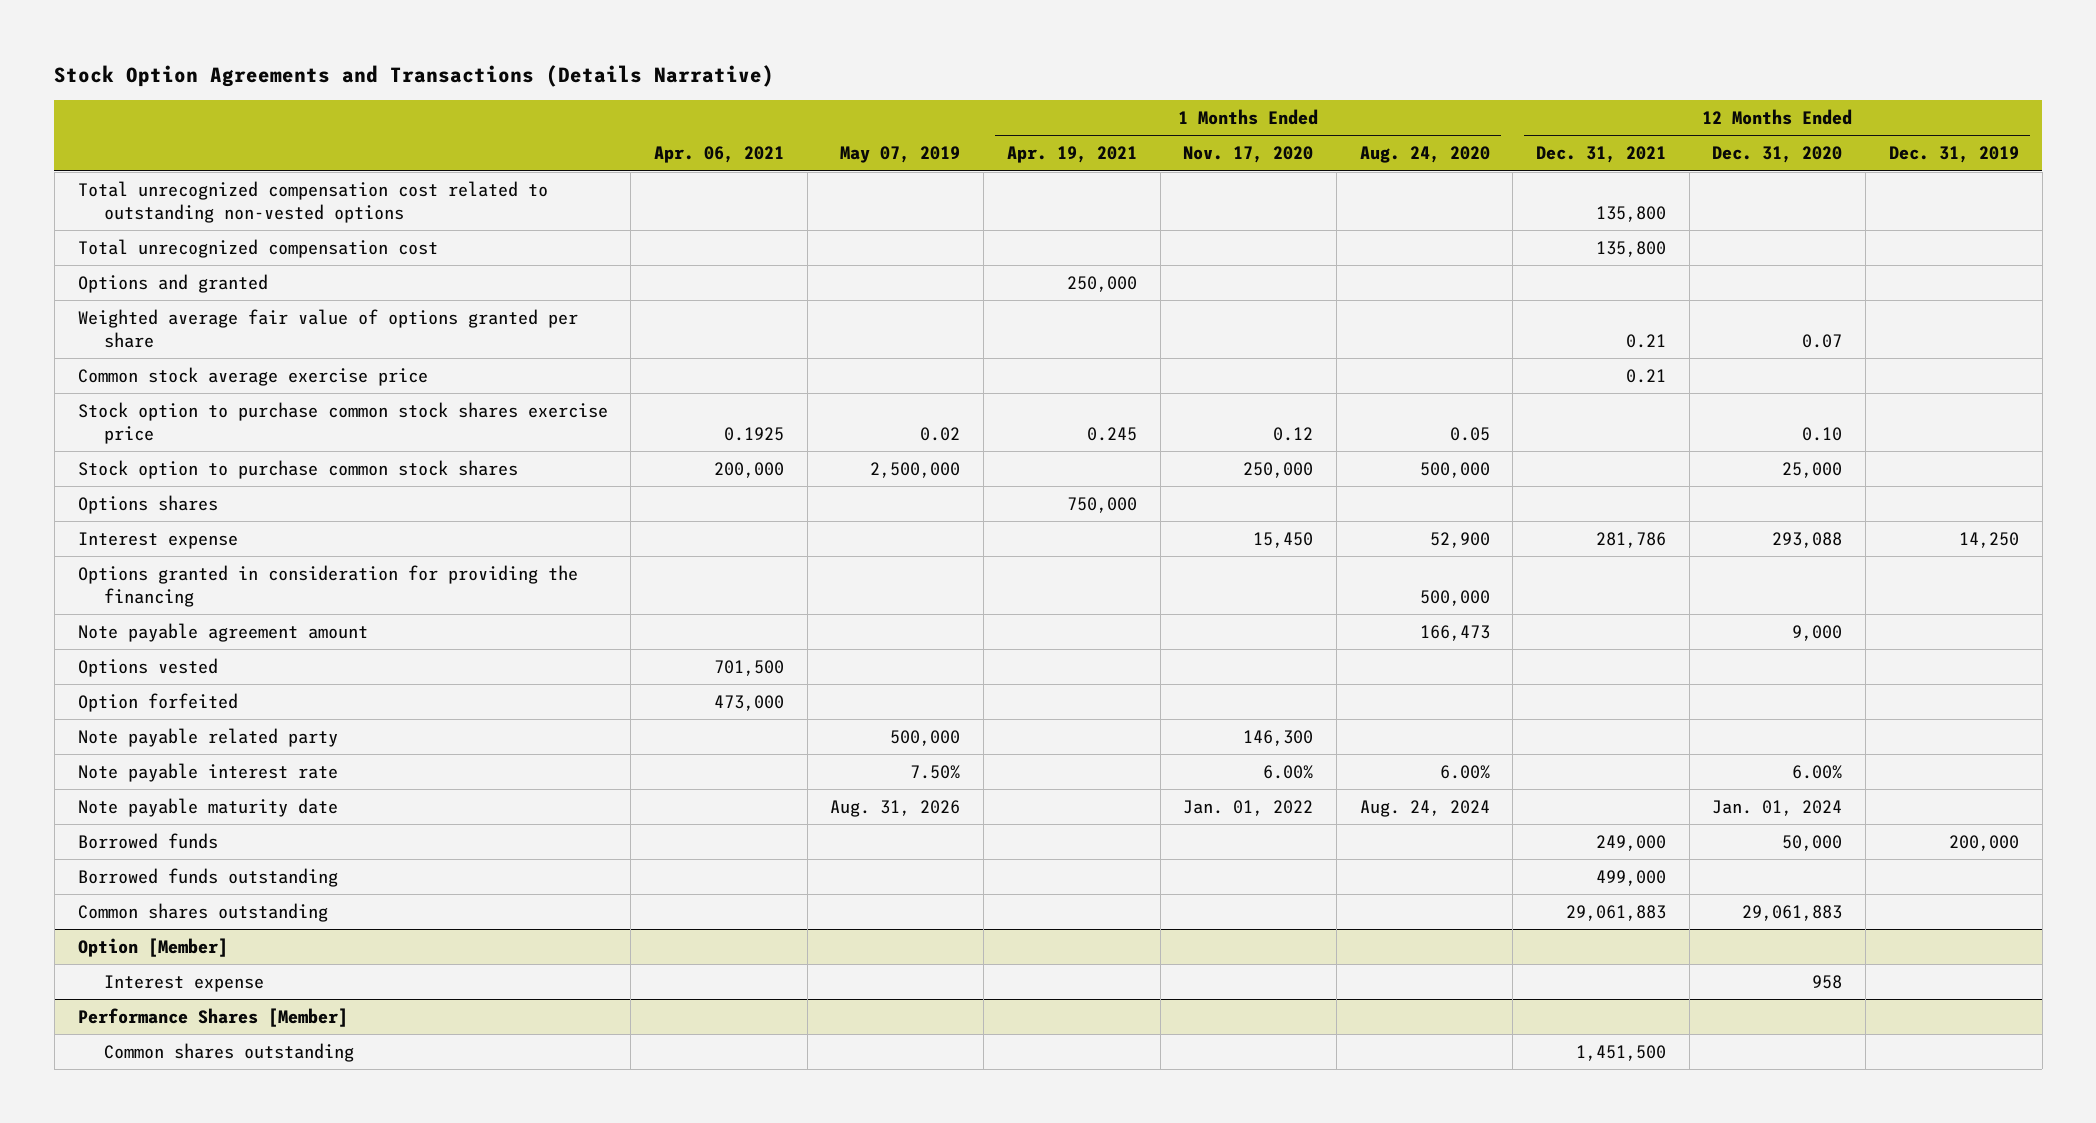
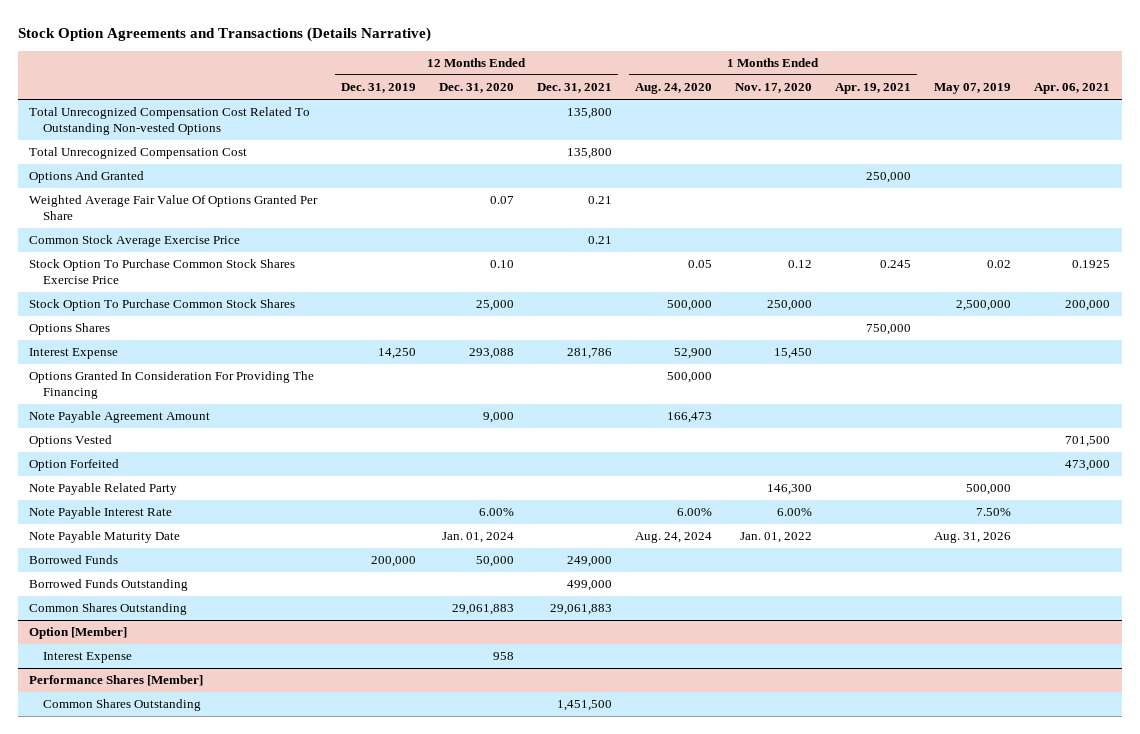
[77,180,548,223] Total unrecognized compensation cost related to outstanding non-vested options -> [29,107,311,136] Total Unrecognized Compensation Cost Related To Outstanding Non-vested Options
[77,238,438,258] Total unrecognized compensation cost -> [29,147,248,160] Total Unrecognized Compensation Cost
[77,273,268,293] Options and granted -> [29,171,145,184] Options And Granted
[77,308,578,348] Weighted average fair value of options granted per share -> [29,195,319,221] Weighted Average Fair Value Of Options Granted Per Share
[77,366,428,386] Common stock average exercise price -> [29,235,241,248] Common Stock Average Exercise Price
[77,401,608,444] Stock option to purchase common stock shares exercise price -> [29,259,296,285] Stock Option To Purchase Common Stock Shares Exercise Price
[77,459,518,479] Stock option to purchase common stock shares -> [29,299,296,312] Stock Option To Purchase Common Stock Shares
[77,494,218,514] Options shares -> [29,323,111,336] Options Shares
[77,531,238,549] Interest expense -> [29,348,119,360] Interest Expense
[77,564,578,607] Options granted in consideration for providing the financing -> [29,371,315,400] Options Granted In Consideration For Providing The Financing
[77,622,368,642] Note payable agreement amount -> [29,411,211,424] Note Payable Agreement Amount
[77,657,218,677] Options vested -> [29,435,113,448] Options Vested
[77,692,238,712] Option forfeited -> [29,459,120,472] Option Forfeited
[77,727,338,747] Note payable related party -> [29,483,178,496] Note Payable Related Party
[77,762,338,782] Note payable interest rate -> [29,507,173,520] Note Payable Interest Rate
[77,797,338,817] Note payable maturity date -> [29,531,181,544] Note Payable Maturity Date
[77,832,218,849] Borrowed funds -> [29,555,119,565] Borrowed Funds
[77,867,338,887] Borrowed funds outstanding -> [29,579,189,592] Borrowed Funds Outstanding
[77,902,328,922] Common shares outstanding -> [29,603,188,616] Common Shares Outstanding
[103,974,264,992] Interest expense -> [42,652,132,664] Interest Expense
[103,1042,354,1062] Common shares outstanding -> [42,699,201,712] Common Shares Outstanding

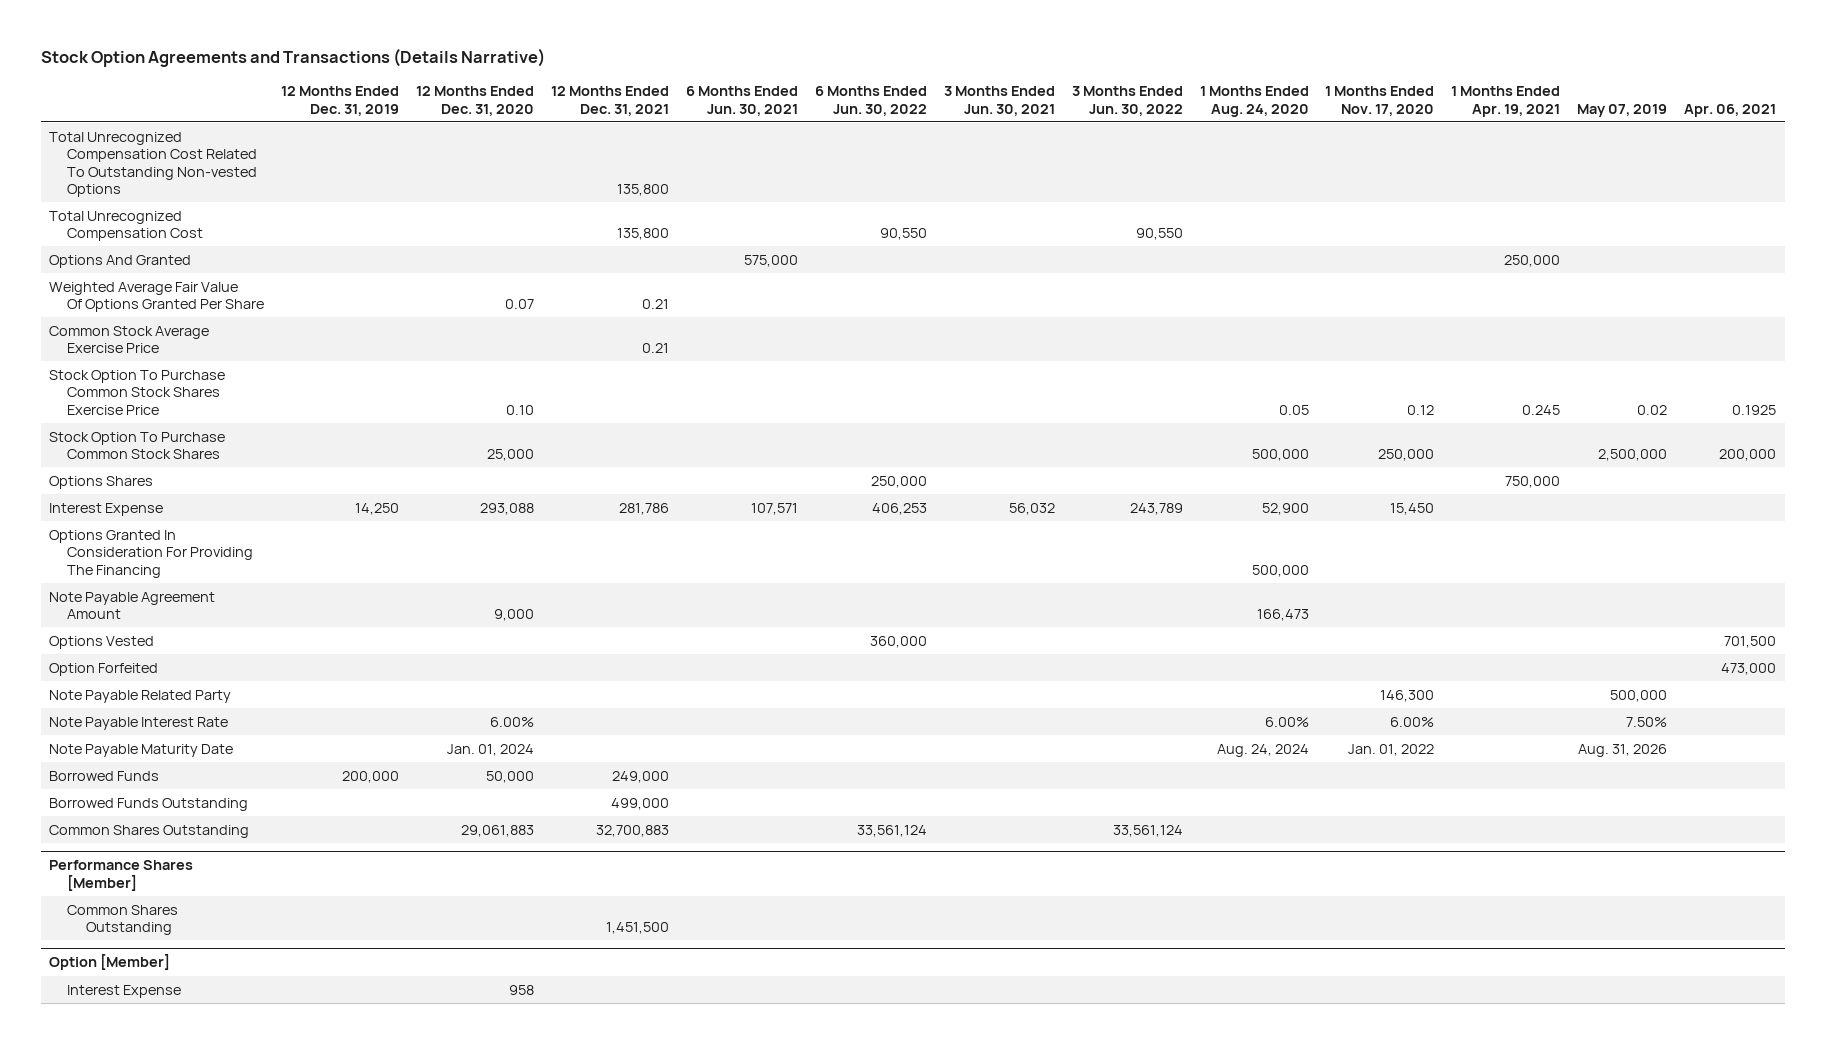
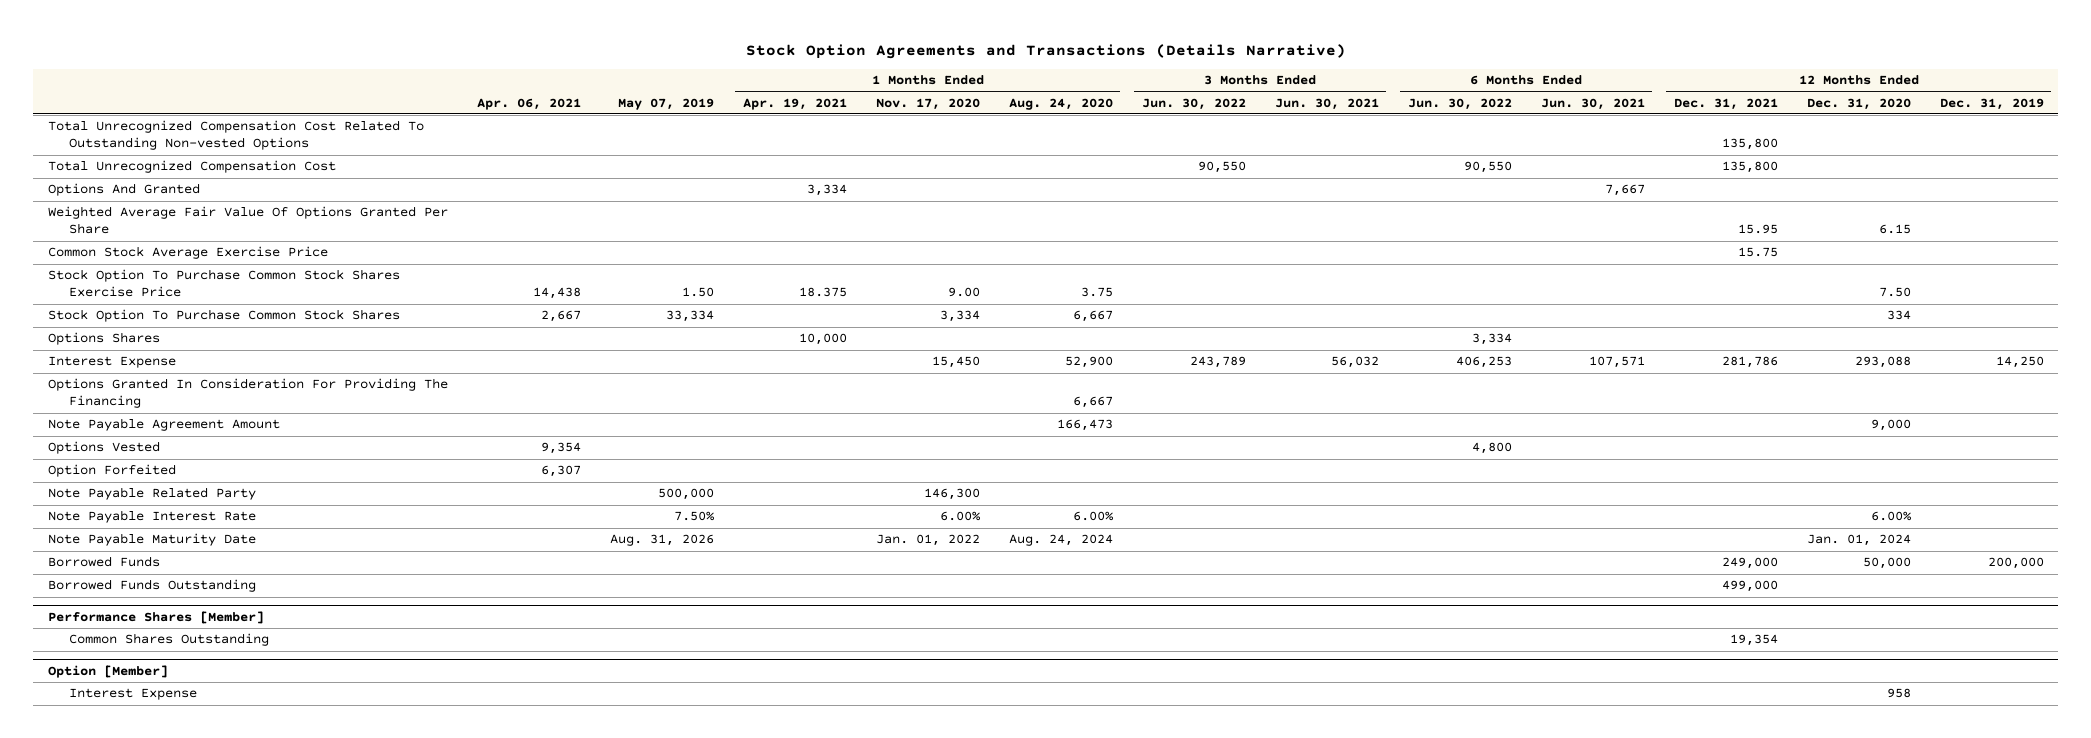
[744,254,799,267] 575,000 -> [1604,184,1645,197] 7,667
[1504,254,1561,267] 250,000 -> [806,184,847,197] 3,334
[505,299,535,310] 0.07 -> [1878,224,1911,235] 6.15
[642,299,670,310] 0.21 -> [1737,224,1778,235] 15.95
[642,343,670,354] 0.21 -> [1737,247,1778,258] 15.75
[506,404,535,415] 0.10 -> [1878,287,1911,298] 7.50
[1278,404,1309,415] 0.05 -> [1080,287,1113,298] 3.75
[1407,404,1435,415] 0.12 -> [947,287,980,298] 9.00
[1522,404,1561,415] 0.245 -> [798,287,847,298] 18.375
[1637,404,1668,415] 0.02 -> [681,287,714,298] 1.50
[1732,404,1777,415] 0.1925 -> [532,287,581,300] 14,438
[487,449,535,462] 25,000 -> [1886,310,1911,321] 334
[1251,449,1309,462] 500,000 -> [1072,310,1113,323] 6,667
[1378,449,1435,462] 250,000 -> [939,310,980,323] 3,334
[1598,449,1668,462] 2,500,000 -> [665,310,714,323] 33,334
[1719,449,1777,462] 200,000 -> [540,310,581,323] 2,667
[870,475,927,488] 250,000 -> [1471,333,1512,346] 3,334
[1505,475,1561,488] 750,000 -> [798,333,847,346] 10,000
[1251,564,1309,577] 500,000 -> [1072,396,1113,409] 6,667
[869,635,927,648] 360,000 -> [1471,442,1512,455] 4,800
[1724,635,1777,648] 701,500 -> [540,442,581,455] 9,354
[1721,662,1777,675] 473,000 -> [540,465,581,478] 6,307
[49,824,250,838] Common Shares Outstanding -> none
[606,922,670,935] 1,451,500 -> [1729,634,1778,647] 19,354

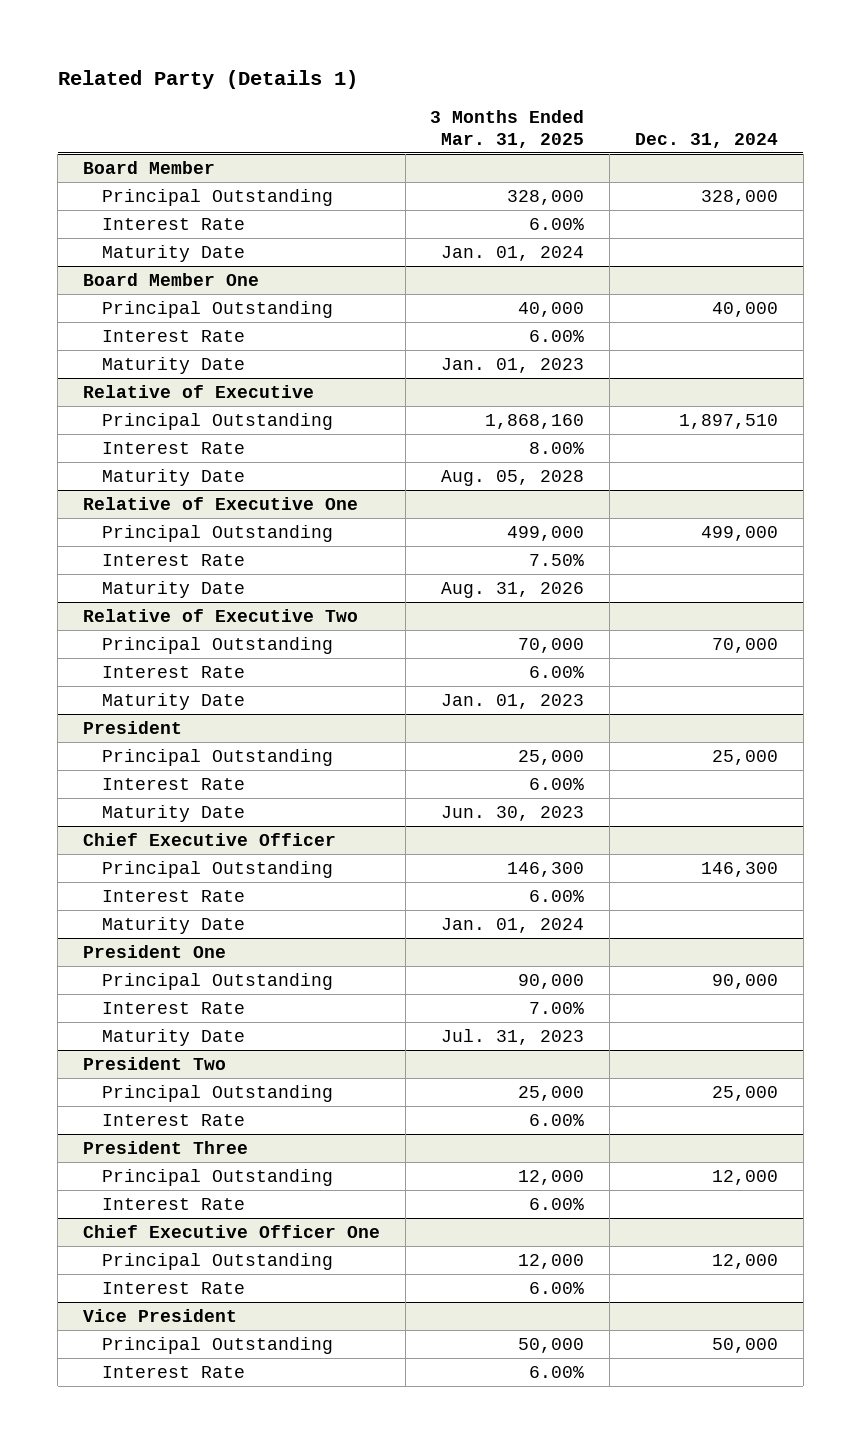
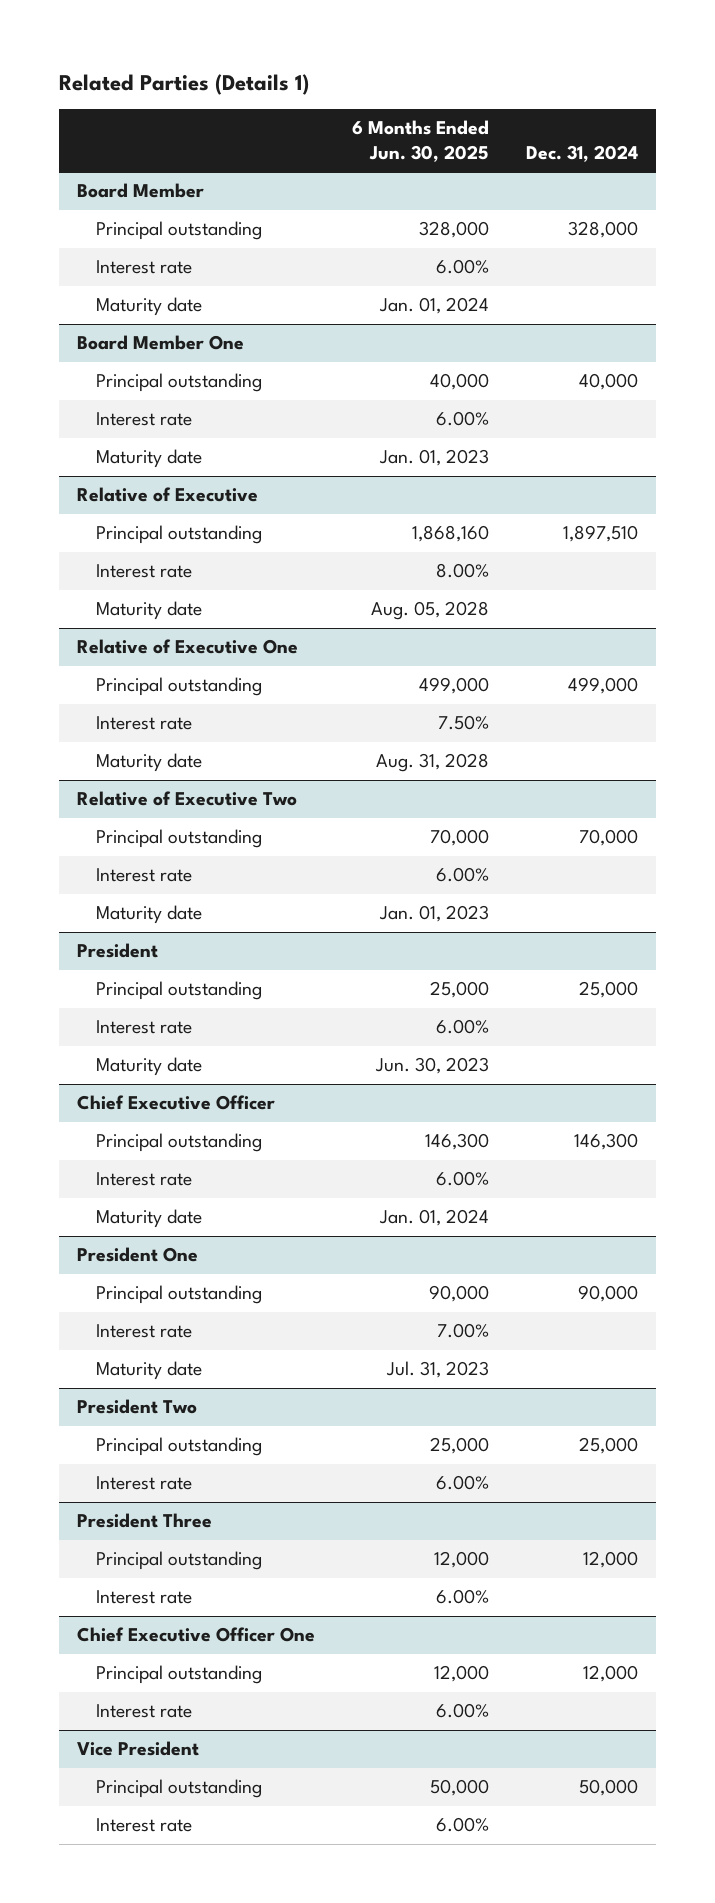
[57,70,358,90] Related Party (Details 1) -> [58,73,309,95] Related Parties (Details 1)
[430,110,585,148] 3 Months Ended Mar. 31, 2025 -> none
none -> [351,120,489,163] 6 Months Ended Jun. 30, 2025
[102,189,334,207] Principal Outstanding -> [96,221,263,241] Principal outstanding
[102,218,246,231] Interest Rate -> [96,260,193,275] Interest rate
[102,245,246,263] Maturity Date -> [96,297,203,317] Maturity date
[102,301,334,319] Principal Outstanding -> [96,373,263,393] Principal outstanding
[102,330,246,343] Interest Rate -> [96,412,193,427] Interest rate
[102,357,246,375] Maturity Date -> [96,449,203,469] Maturity date
[102,413,334,431] Principal Outstanding -> [96,525,263,545] Principal outstanding
[102,442,246,455] Interest Rate -> [96,564,193,579] Interest rate
[102,469,246,487] Maturity Date -> [96,601,203,621] Maturity date
[102,525,334,543] Principal Outstanding -> [96,677,263,697] Principal outstanding
[102,554,246,567] Interest Rate -> [96,716,193,731] Interest rate
[102,581,246,599] Maturity Date -> [96,753,203,773] Maturity date
[102,637,334,655] Principal Outstanding -> [96,829,263,849] Principal outstanding
[102,666,246,679] Interest Rate -> [96,868,193,883] Interest rate
[102,693,246,711] Maturity Date -> [96,905,203,925] Maturity date
[102,749,334,767] Principal Outstanding -> [96,981,263,1001] Principal outstanding
[102,778,246,791] Interest Rate -> [96,1020,193,1035] Interest rate
[102,805,246,823] Maturity Date -> [96,1057,203,1077] Maturity date
[102,861,334,879] Principal Outstanding -> [96,1133,263,1153] Principal outstanding
[102,890,246,903] Interest Rate -> [96,1172,193,1187] Interest rate
[102,917,246,935] Maturity Date -> [96,1209,203,1229] Maturity date
[102,973,334,991] Principal Outstanding -> [96,1285,263,1305] Principal outstanding
[102,1002,246,1015] Interest Rate -> [96,1324,193,1339] Interest rate
[102,1029,246,1047] Maturity Date -> [96,1361,203,1381] Maturity date
[102,1085,334,1103] Principal Outstanding -> [96,1437,263,1457] Principal outstanding
[102,1114,246,1127] Interest Rate -> [96,1476,193,1491] Interest rate
[102,1169,334,1187] Principal Outstanding -> [96,1551,263,1571] Principal outstanding
[102,1198,246,1211] Interest Rate -> [96,1590,193,1605] Interest rate
[102,1253,334,1271] Principal Outstanding -> [96,1665,263,1685] Principal outstanding
[102,1282,246,1295] Interest Rate -> [96,1704,193,1719] Interest rate
[102,1337,334,1355] Principal Outstanding -> [96,1779,263,1799] Principal outstanding
[102,1366,246,1379] Interest Rate -> [96,1818,193,1833] Interest rate

